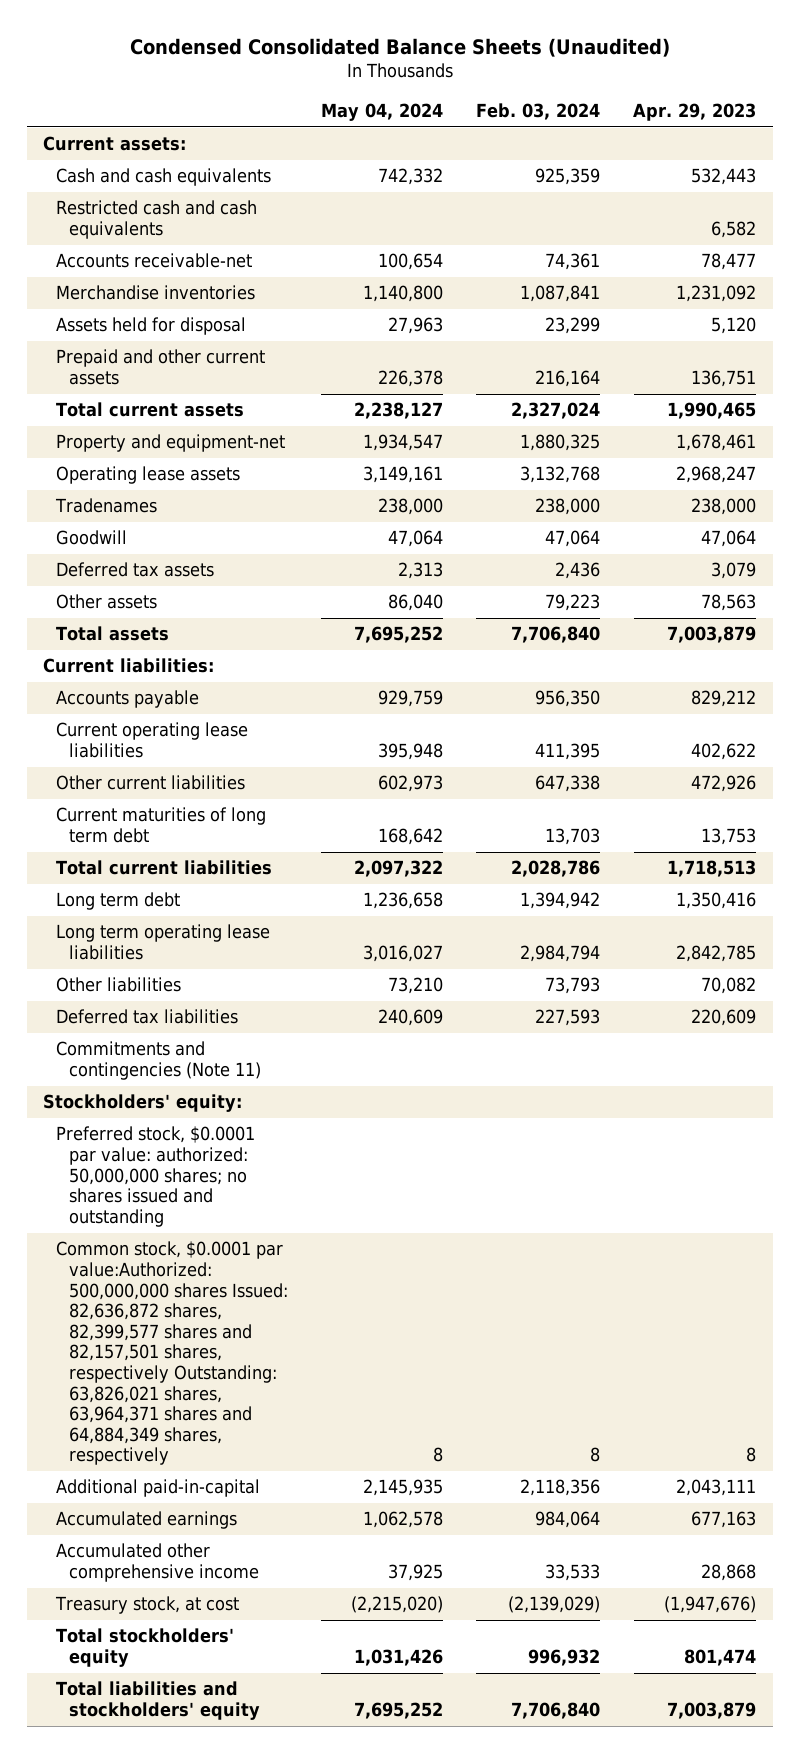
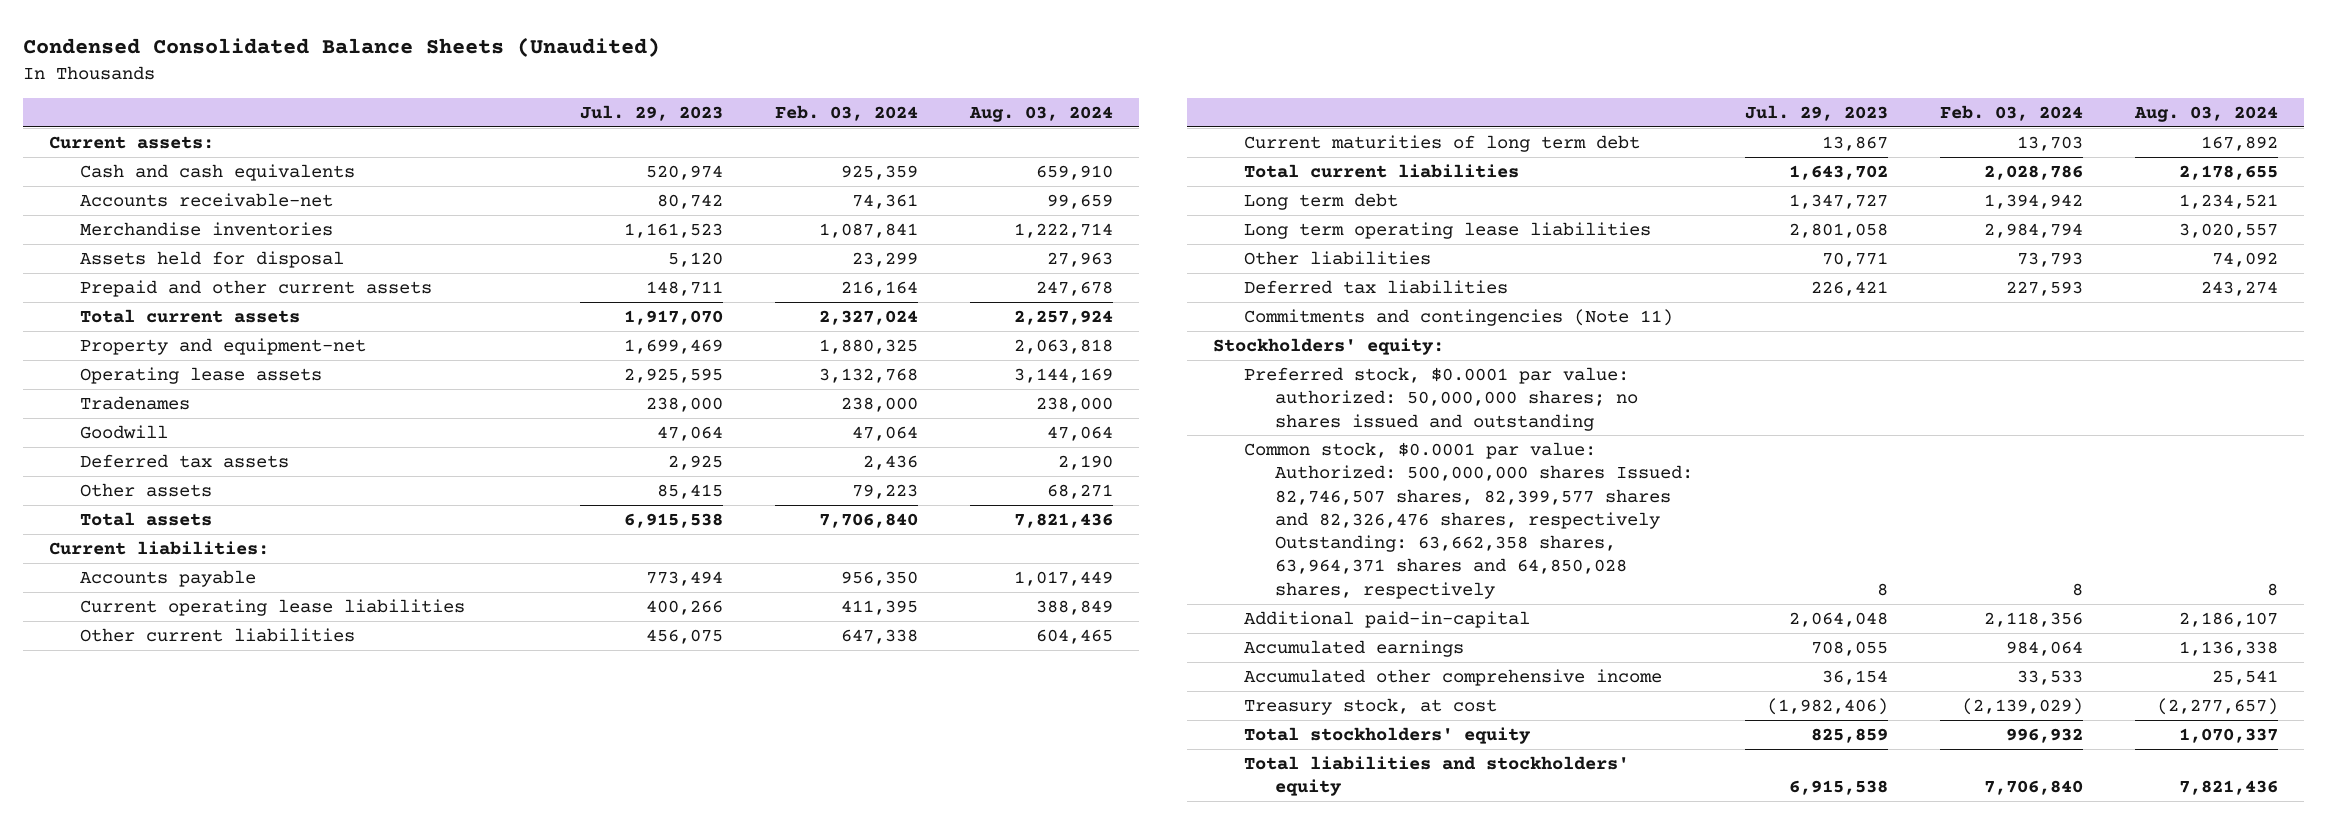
[321,103,444,122] May 04, 2024 -> none
[633,103,757,122] Apr. 29, 2023 -> none
none -> [580,104,724,121] Jul. 29, 2023
none -> [969,105,1114,122] Aug. 03, 2024
[56,200,258,240] Restricted cash and cash equivalents -> none
[56,1241,289,1466] Common stock, $0.0001 par value:Authorized: 500,000,000 shares Issued: 82,636,872 shares, 82,399,577 shares and 82,157,501 shares, respectively Outstanding: 63,826,021 shares, 63,964,371 shares and 64,884,349 shares, respectively -> [1244,441,1693,599] Common stock, $0.0001 par value: Authorized: 500,000,000 shares Issued: 82,746,507 shares, 82,399,577 shares and 82,326,476 shares, respectively Outstanding: 63,662,358 shares, 63,964,371 shares and 64,850,028 shares, respectively

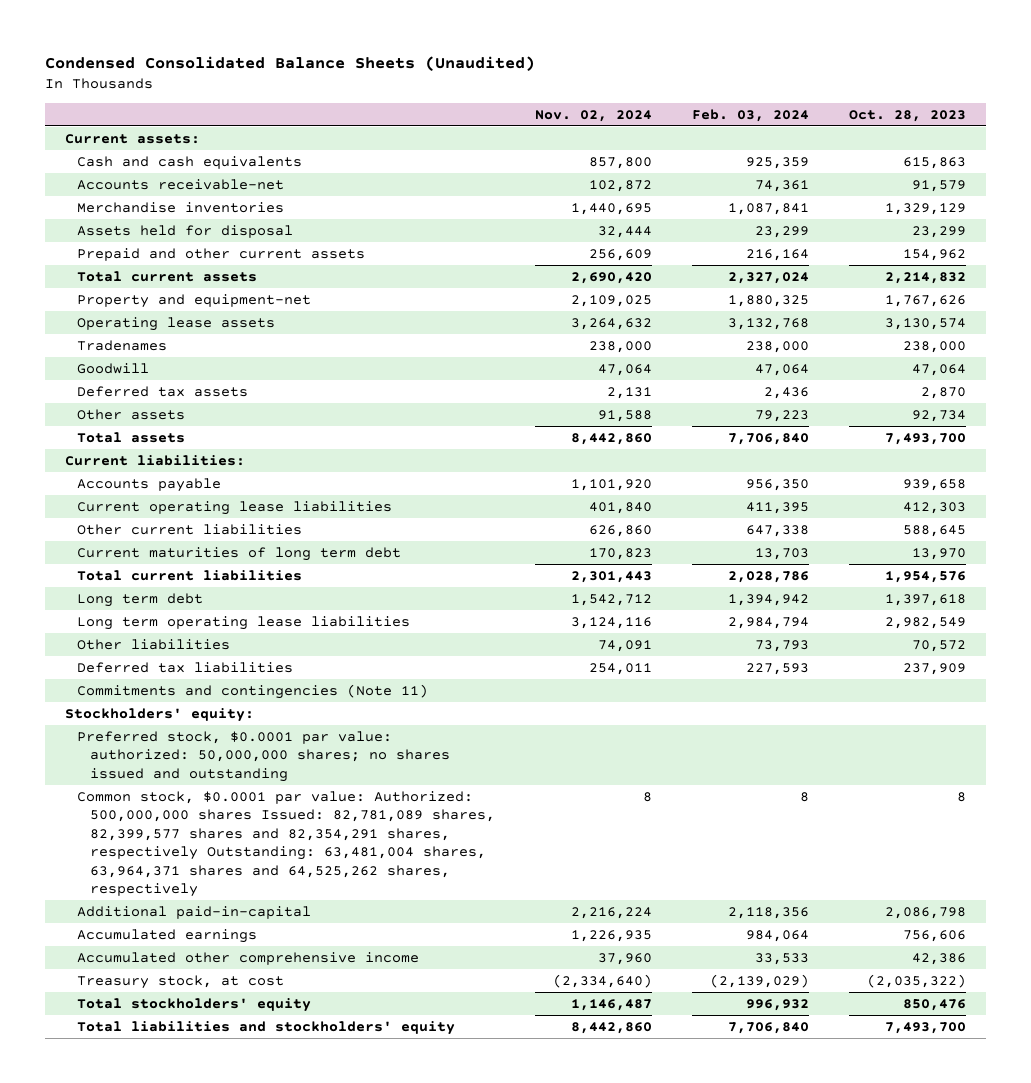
[580,104,724,121] Jul. 29, 2023 -> none
[969,105,1114,122] Aug. 03, 2024 -> none
none -> [534,109,652,122] Nov. 02, 2024
none -> [848,109,966,122] Oct. 28, 2023
[1244,441,1693,599] Common stock, $0.0001 par value: Authorized: 500,000,000 shares Issued: 82,746,507 shares, 82,399,577 shares and 82,326,476 shares, respectively Outstanding: 63,662,358 shares, 63,964,371 shares and 64,850,028 shares, respectively -> [77,790,495,898] Common stock, $0.0001 par value: Authorized: 500,000,000 shares Issued: 82,781,089 shares, 82,399,577 shares and 82,354,291 shares, respectively Outstanding: 63,481,004 shares, 63,964,371 shares and 64,525,262 shares, respectively

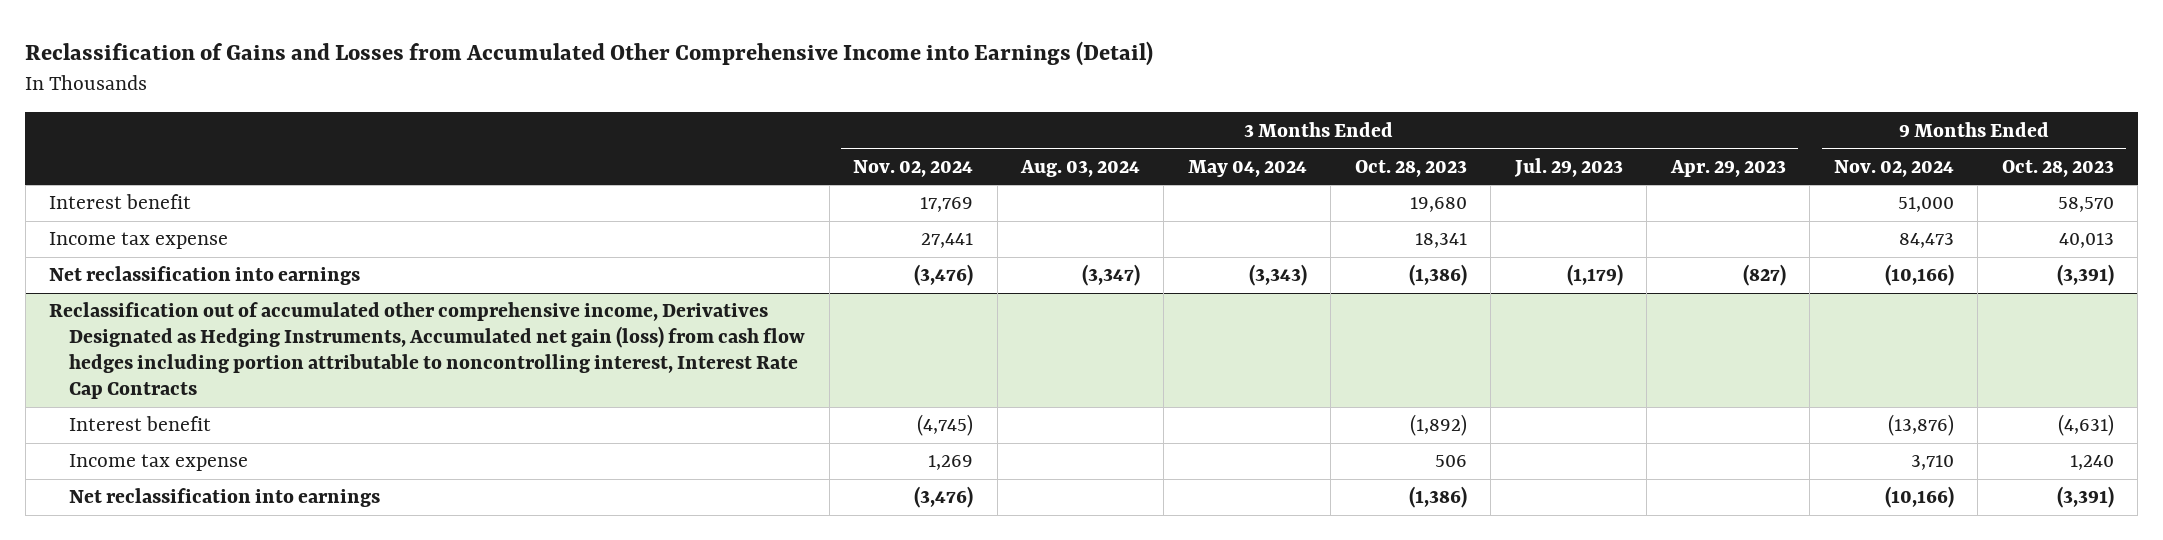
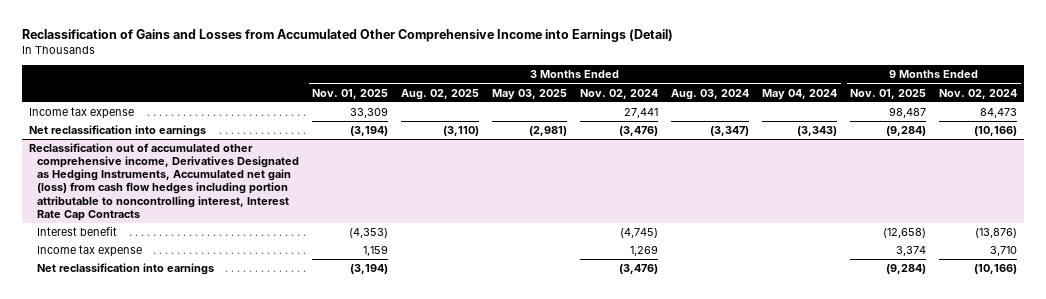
[1354,159,1467,177] Oct. 28, 2023 -> none
[1513,157,1623,177] Jul. 29, 2023 -> none
[1669,159,1786,177] Apr. 29, 2023 -> none
[2001,159,2114,177] Oct. 28, 2023 -> none
none -> [312,88,389,99] Nov. 01, 2025
none -> [401,88,480,100] Aug. 02, 2025
none -> [492,88,568,100] May 03, 2025
none -> [850,88,927,99] Nov. 01, 2025
[49,194,192,210] Interest benefit -> none

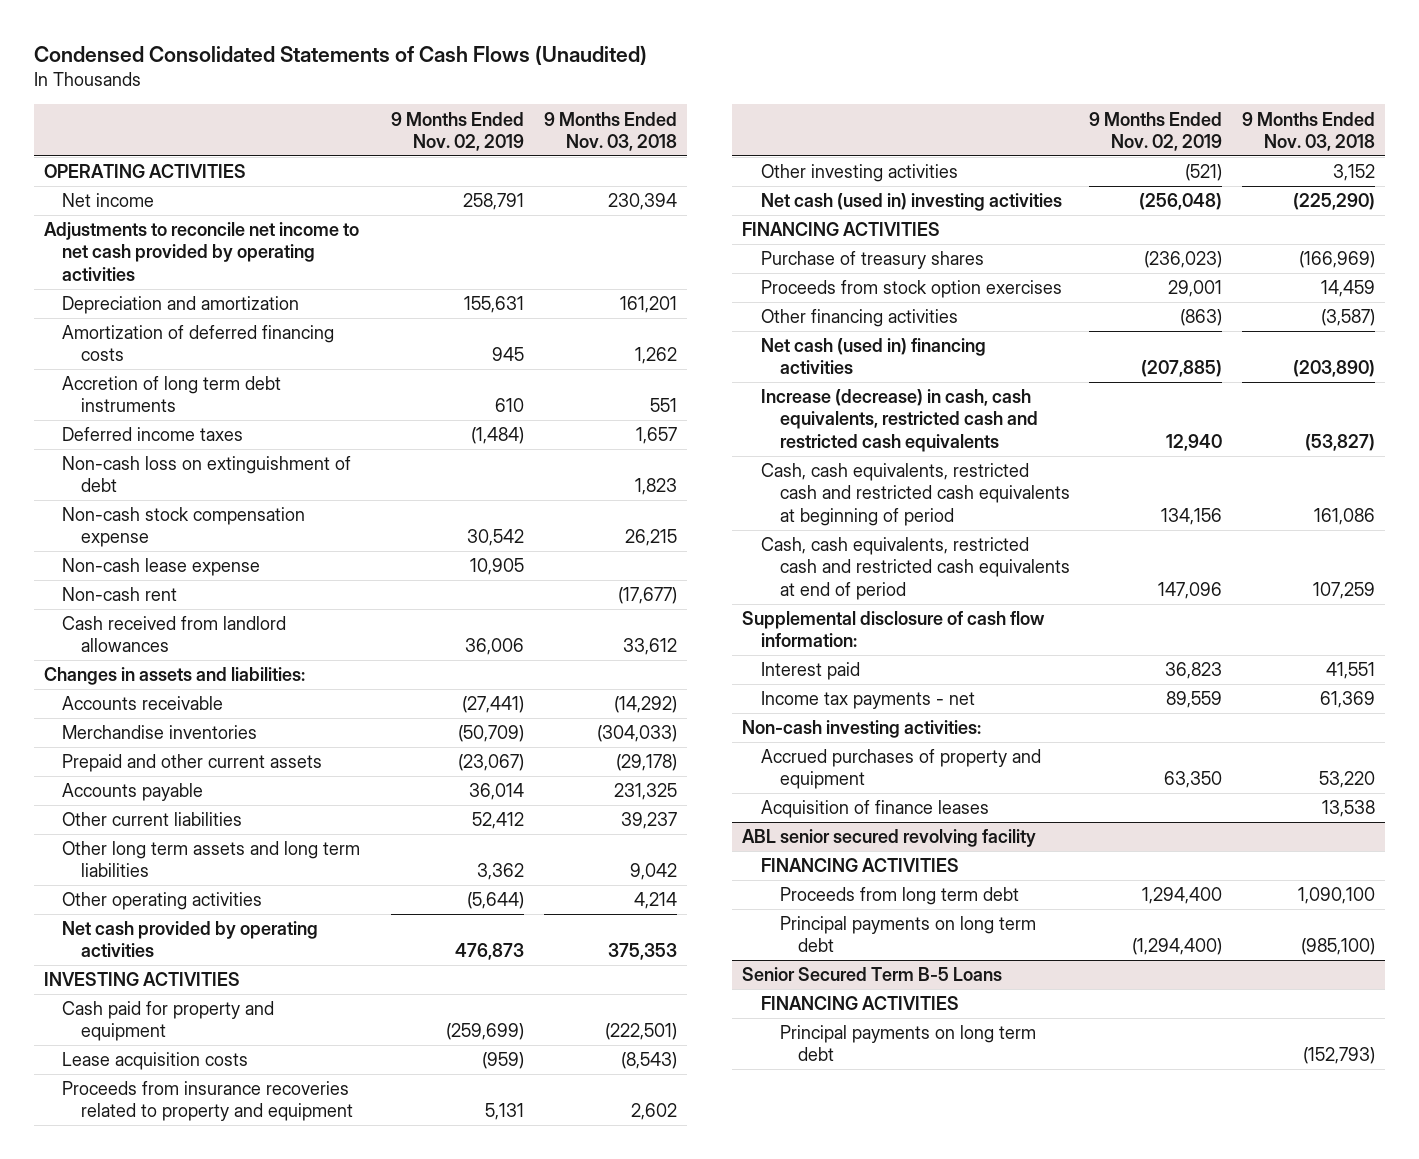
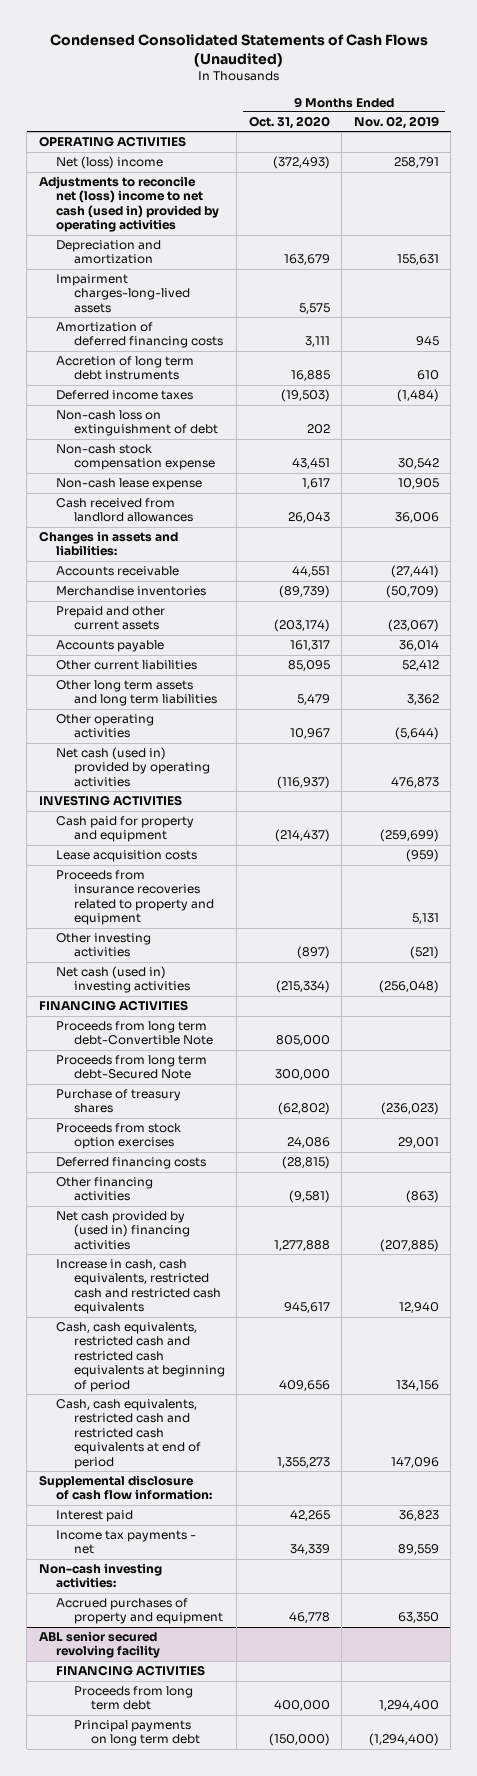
[543,111,677,151] 9 Months Ended Nov. 03, 2018 -> none
none -> [248,116,330,130] Oct. 31, 2020
[62,193,155,208] Net income -> [56,156,164,170] Net (loss) income
[43,222,359,281] Adjustments to reconcile net income to net cash provided by operating activities -> [38,176,220,233] Adjustments to reconcile net (loss) income to net cash (used in) provided by operating activities
none -> [56,274,190,313] Impairment charges-long-lived assets
[62,587,178,602] Non-cash rent -> none
[62,921,319,958] Net cash provided by operating activities -> [56,747,210,787] Net cash (used in) provided by operating activities
none -> [56,1021,213,1046] Proceeds from long term debt-Convertible Note
none -> [56,1055,208,1080] Proceeds from long term debt-Secured Note
none -> [56,1157,207,1170] Deferred financing costs
[760,338,986,375] Net cash (used in) financing activities -> [56,1211,190,1250] Net cash provided by (used in) financing activities
[760,389,1038,452] Increase (decrease) in cash, cash equivalents, restricted cash and restricted cash equivalents -> [56,1259,221,1315] Increase in cash, cash equivalents, restricted cash and restricted cash equivalents
[760,800,989,819] Acquisition of finance leases -> none
[742,967,1003,982] Senior Secured Term B-5 Loans -> none
[760,996,959,1011] FINANCING ACTIVITIES -> none
[779,1025,1036,1062] Principal payments on long term debt -> none

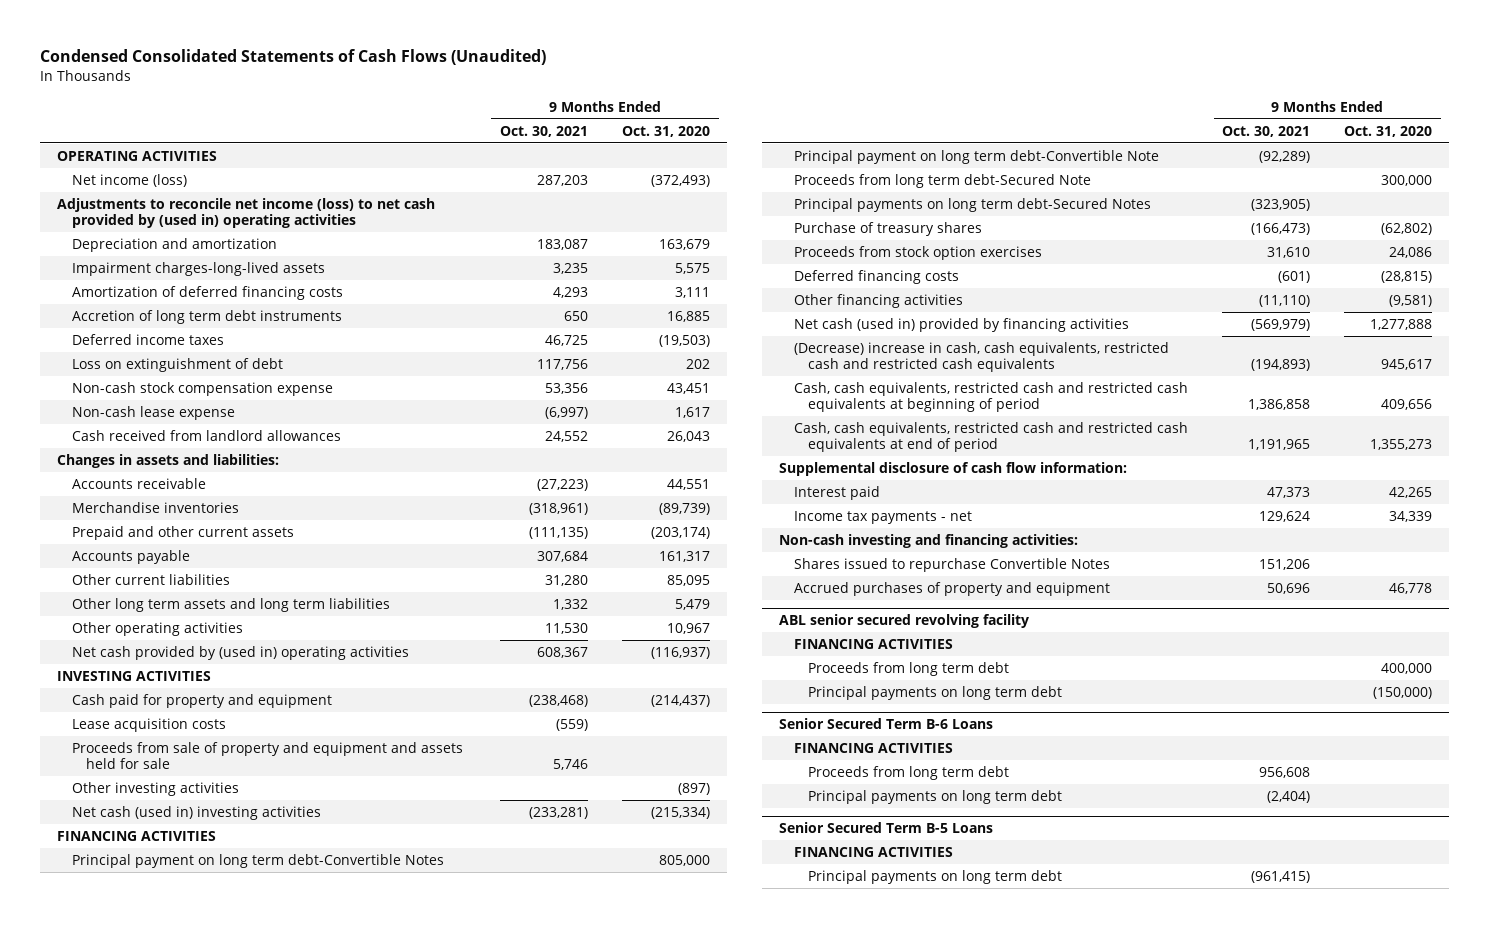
[353,116,439,130] Nov. 02, 2019 -> none
none -> [500,125,589,137] Oct. 30, 2021
[56,156,164,170] Net (loss) income -> [71,173,187,187] Net income (loss)
[38,176,220,233] Adjustments to reconcile net (loss) income to net cash (used in) provided by operating activities -> [57,197,436,229] Adjustments to reconcile net income (loss) to net cash provided by (used in) operating activities
[56,410,218,437] Non-cash loss on extinguishment of debt -> [71,357,283,372] Loss on extinguishment of debt
[56,747,210,787] Net cash (used in) provided by operating activities -> [71,645,409,660] Net cash provided by (used in) operating activities
[56,870,214,926] Proceeds from insurance recoveries related to property and equipment -> none
none -> [71,741,463,770] Proceeds from sale of property and equipment and assets held for sale
[56,1021,213,1046] Proceeds from long term debt-Convertible Note -> [71,853,444,868] Principal payment on long term debt-Convertible Notes
none -> [793,149,1159,164] Principal payment on long term debt-Convertible Note
none -> [793,197,1151,212] Principal payments on long term debt-Secured Notes
[56,1211,190,1250] Net cash provided by (used in) financing activities -> [793,317,1129,332] Net cash (used in) provided by financing activities
[56,1259,221,1315] Increase in cash, cash equivalents, restricted cash and restricted cash equivalents -> [793,341,1169,373] (Decrease) increase in cash, cash equivalents, restricted cash and restricted cash equivalents
[38,1563,162,1589] Non-cash investing activities: -> [779,533,1079,548] Non-cash investing and financing activities:
none -> [793,557,1110,572] Shares issued to repurchase Convertible Notes
none -> [779,718,994,730] Senior Secured Term B-6 Loans
none -> [793,742,953,753] FINANCING ACTIVITIES
none -> [808,765,1010,780] Proceeds from long term debt
none -> [808,789,1063,804] Principal payments on long term debt
none -> [779,822,994,834] Senior Secured Term B-5 Loans
none -> [793,846,953,857] FINANCING ACTIVITIES
none -> [808,869,1063,884] Principal payments on long term debt

